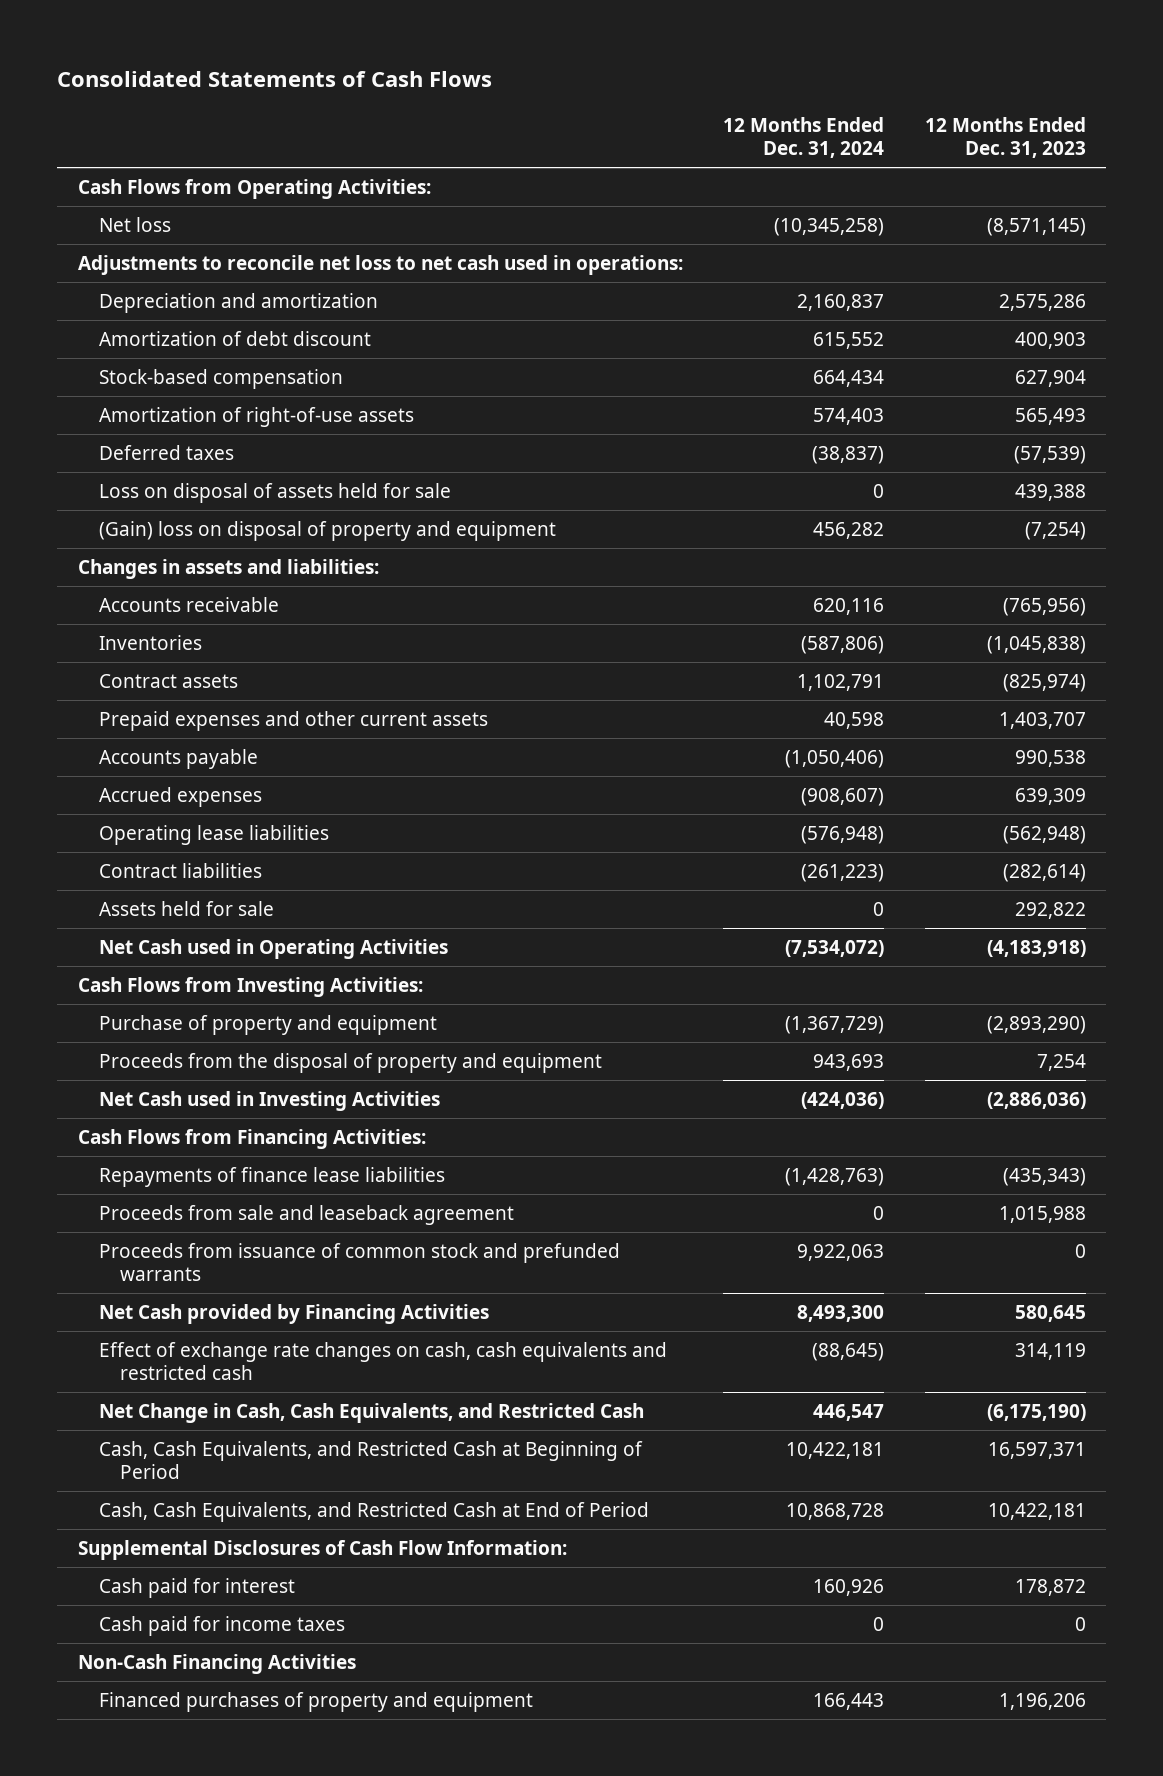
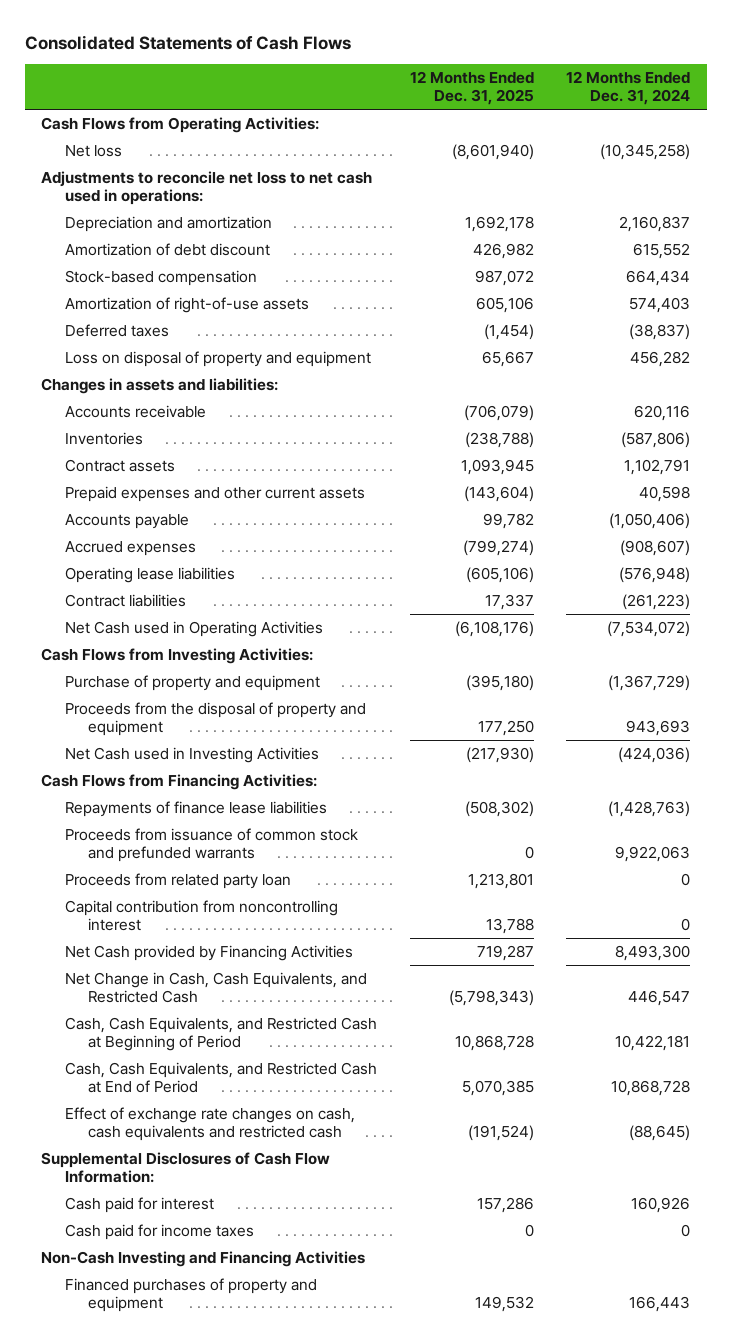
[924,116,1086,158] 12 Months Ended Dec. 31, 2023 -> none
none -> [409,70,534,106] 12 Months Ended Dec. 31, 2025
[98,482,451,503] Loss on disposal of assets held for sale -> none
[98,520,556,541] (Gain) loss on disposal of property and equipment -> [64,350,371,367] Loss on disposal of property and equipment
[98,900,274,916] Assets held for sale -> none
[98,1204,514,1225] Proceeds from sale and leaseback agreement -> none
none -> [64,872,291,889] Proceeds from related party loan
none -> [64,899,338,932] Capital contribution from noncontrolling interest
[98,1341,667,1380] Effect of exchange rate changes on cash, cash equivalents and restricted cash -> [64,1106,355,1142] Effect of exchange rate changes on cash, cash equivalents and restricted cash
[77,1653,356,1674] Non-Cash Financing Activities -> [41,1250,366,1267] Non-Cash Investing and Financing Activities

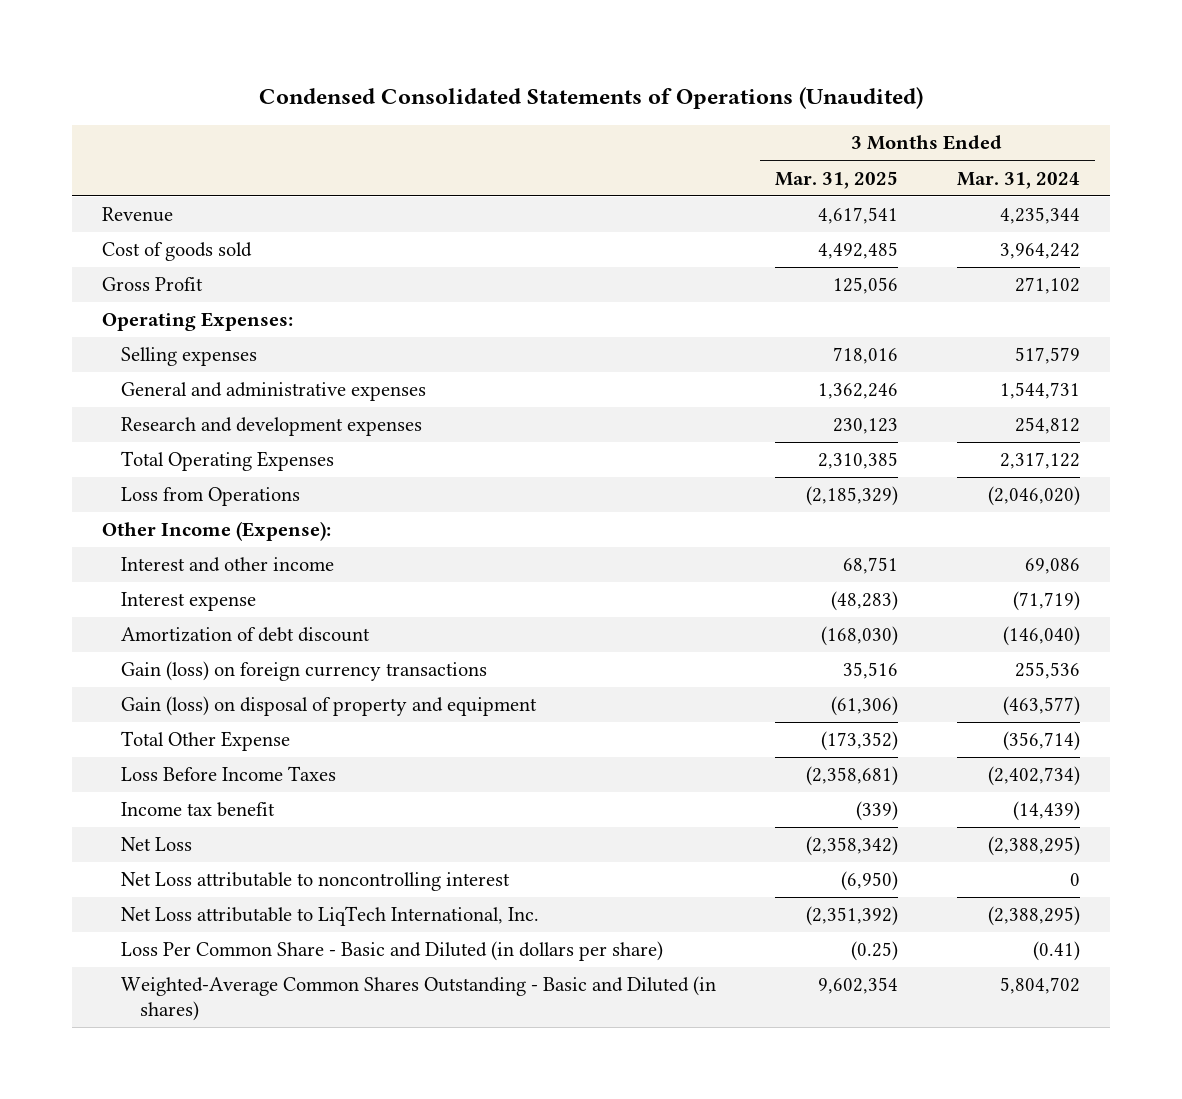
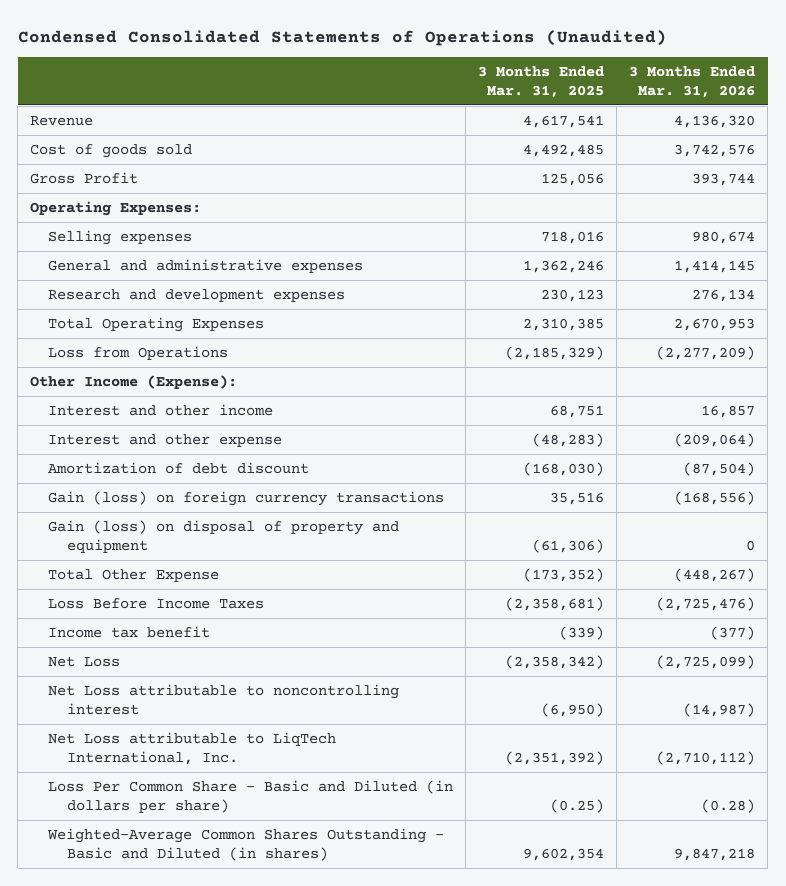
[957,171,1081,189] Mar. 31, 2024 -> none
none -> [629,65,756,98] 3 Months Ended Mar. 31, 2026
[120,592,256,612] Interest expense -> [48,433,283,447] Interest and other expense

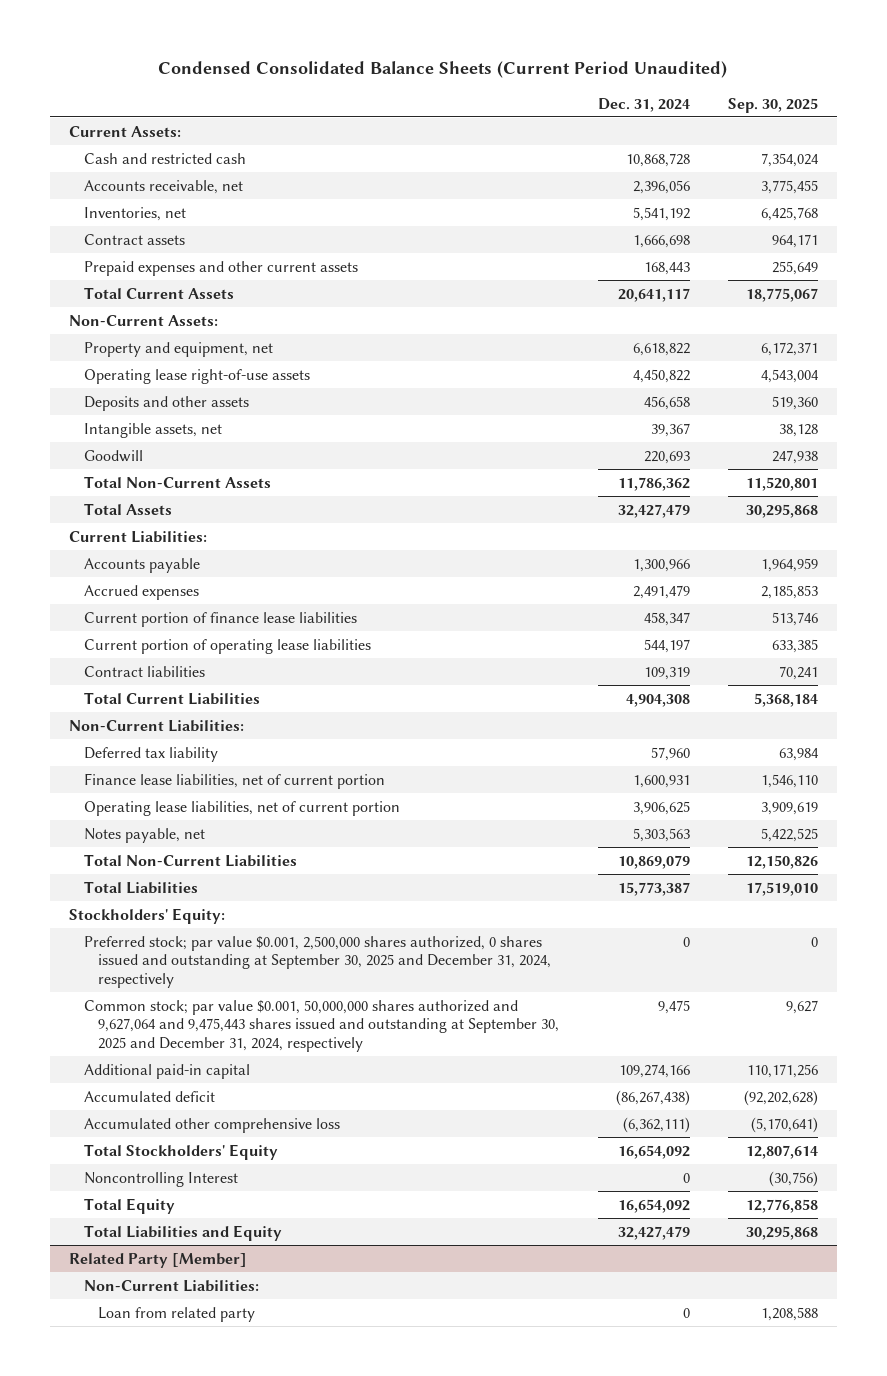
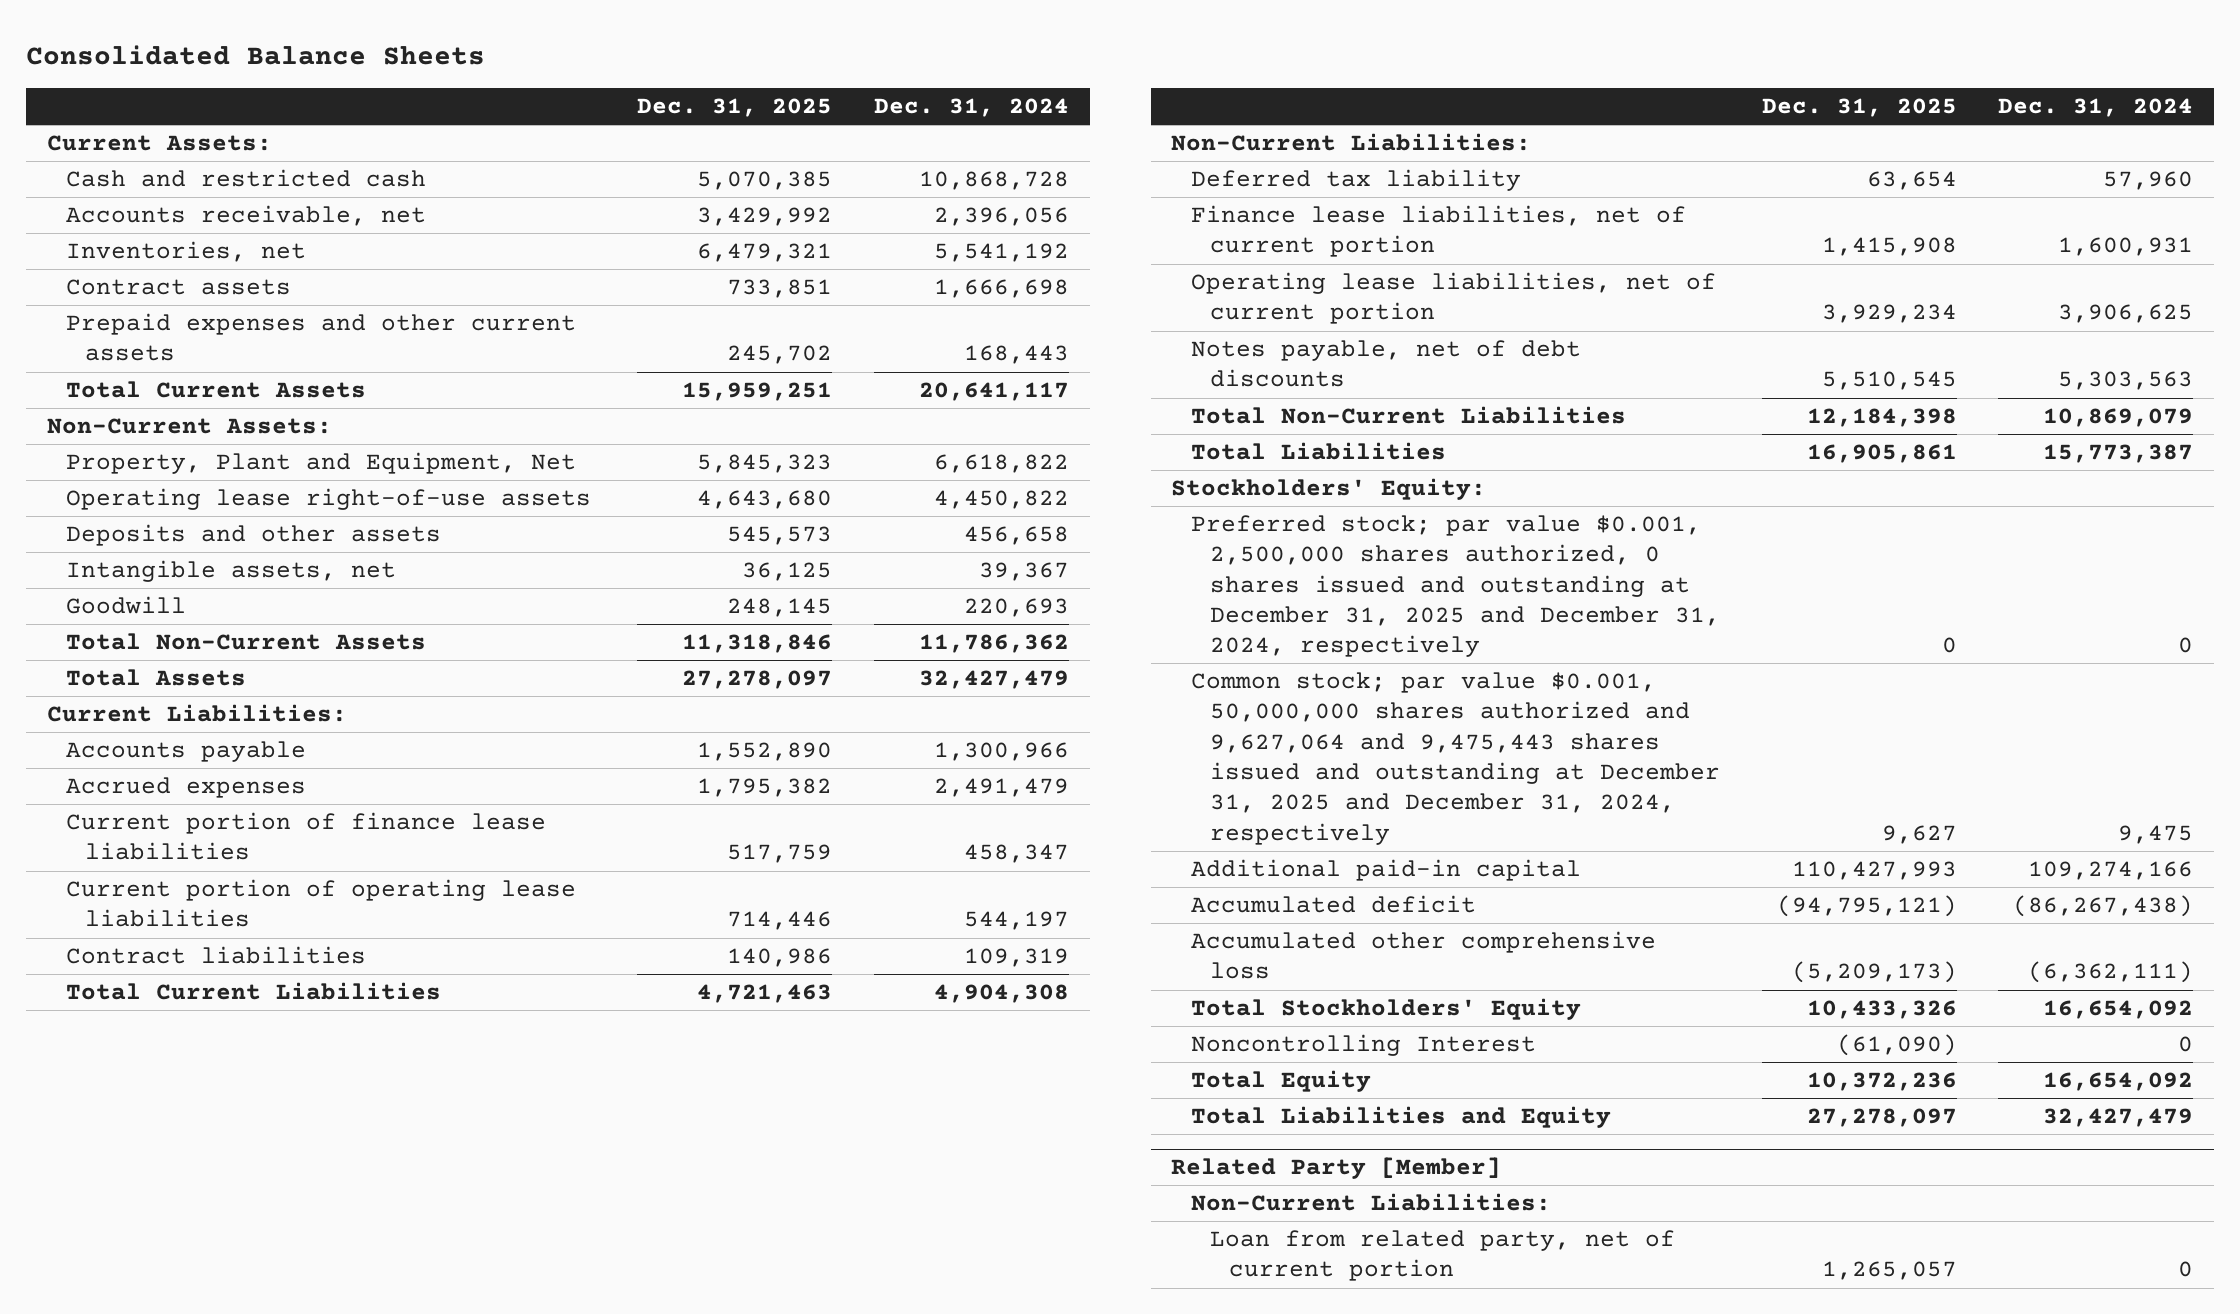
[158,61,728,79] Condensed Consolidated Balance Sheets (Current Period Unaudited) -> [26,44,486,65] Consolidated Balance Sheets
[727,97,818,113] Sep. 30, 2025 -> none
none -> [637,98,833,118] Dec. 31, 2025
[83,341,273,357] Property and equipment, net -> [66,452,577,475] Property, Plant and Equipment, Net
[83,827,205,843] Notes payable, net -> [1190,340,1581,388] Notes payable, net of debt discounts
[83,935,552,989] Preferred stock; par value $0.001, 2,500,000 shares authorized, 0 shares issued and outstanding at September 30, 2025 and December 31, 2024, respectively -> [1190,515,1720,658] Preferred stock; par value $0.001, 2,500,000 shares authorized, 0 shares issued and outstanding at December 31, 2025 and December 31, 2024, respectively
[83,999,560,1053] Common stock; par value $0.001, 50,000,000 shares authorized and 9,627,064 and 9,475,443 shares issued and outstanding at September 30, 2025 and December 31, 2024, respectively -> [1190,672,1720,845] Common stock; par value $0.001, 50,000,000 shares authorized and 9,627,064 and 9,475,443 shares issued and outstanding at December 31, 2025 and December 31, 2024, respectively
[98,1306,256,1322] Loan from related party -> [1209,1230,1675,1282] Loan from related party, net of current portion

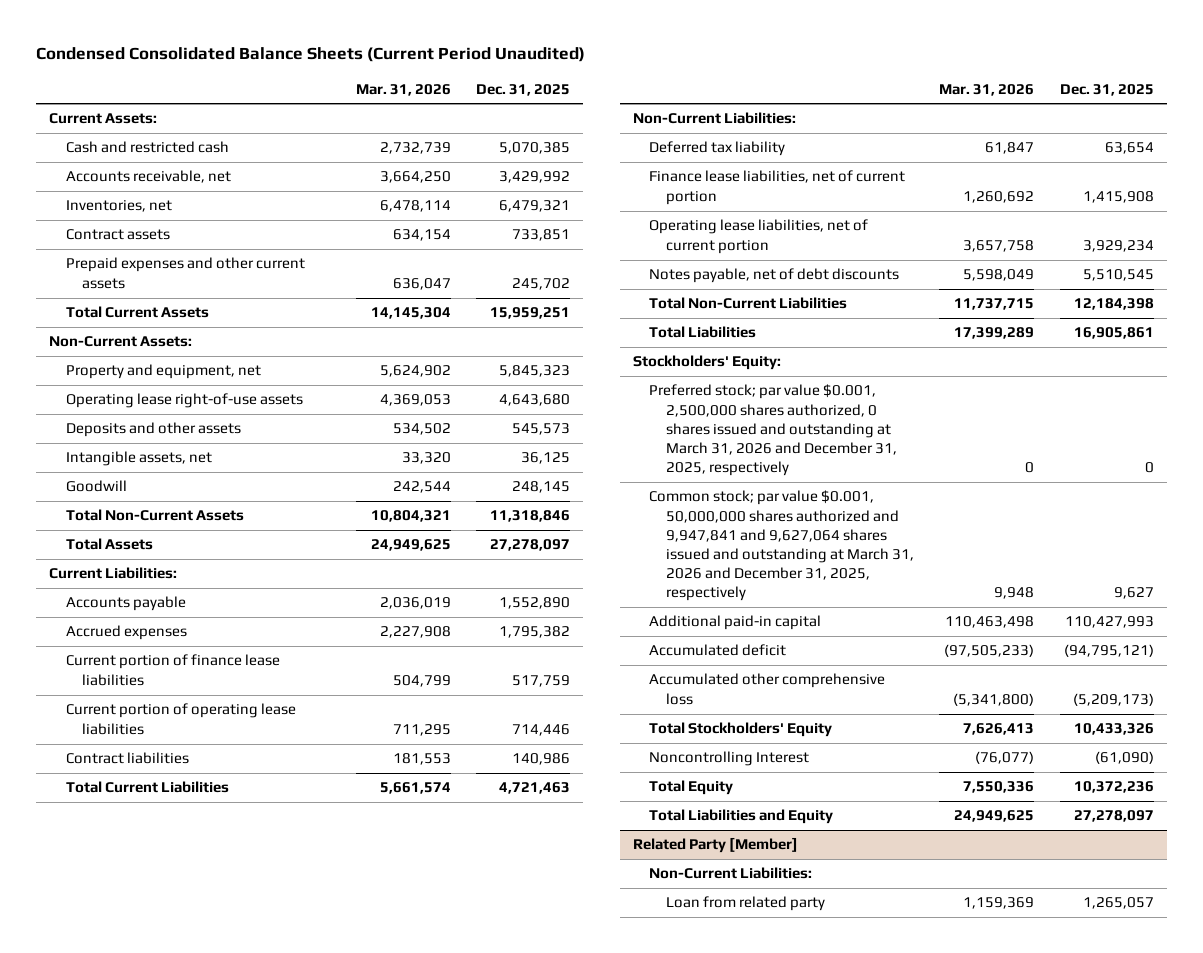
[26,44,486,65] Consolidated Balance Sheets -> [36,47,586,63] Condensed Consolidated Balance Sheets (Current Period Unaudited)
[874,98,1070,118] Dec. 31, 2024 -> none
none -> [355,83,451,96] Mar. 31, 2026
[66,452,577,475] Property, Plant and Equipment, Net -> [65,364,261,380] Property and equipment, net
[1190,515,1720,658] Preferred stock; par value $0.001, 2,500,000 shares authorized, 0 shares issued and outstanding at December 31, 2025 and December 31, 2024, respectively -> [649,384,897,477] Preferred stock; par value $0.001, 2,500,000 shares authorized, 0 shares issued and outstanding at March 31, 2026 and December 31, 2025, respectively
[1190,672,1720,845] Common stock; par value $0.001, 50,000,000 shares authorized and 9,627,064 and 9,475,443 shares issued and outstanding at December 31, 2025 and December 31, 2024, respectively -> [649,490,914,602] Common stock; par value $0.001, 50,000,000 shares authorized and 9,947,841 and 9,627,064 shares issued and outstanding at March 31, 2026 and December 31, 2025, respectively
[1209,1230,1675,1282] Loan from related party, net of current portion -> [665,896,825,912] Loan from related party

